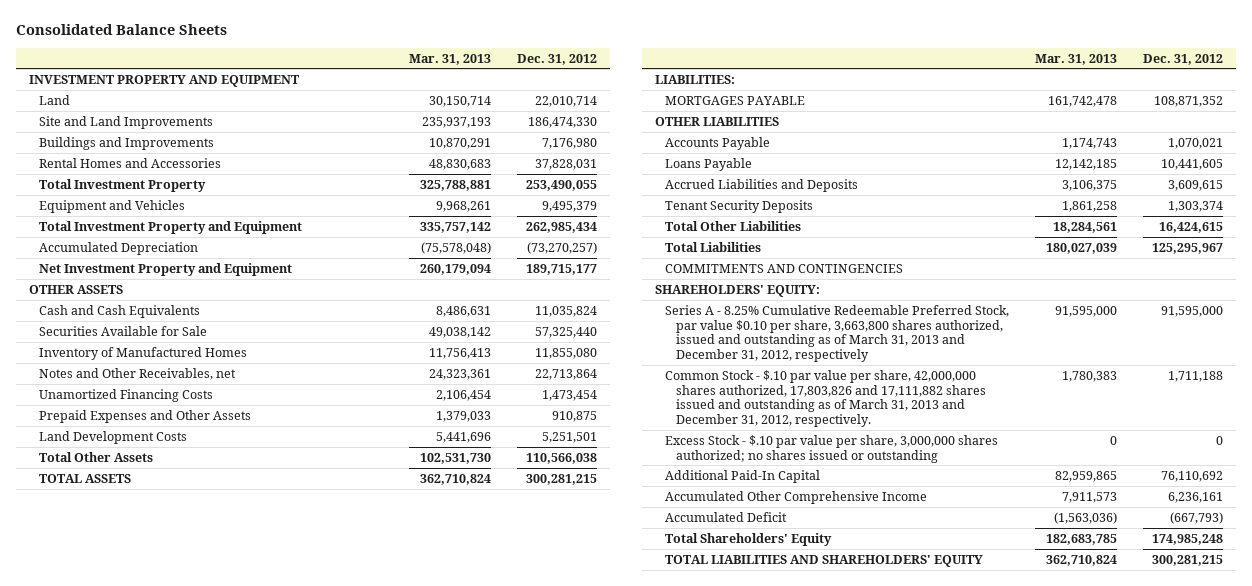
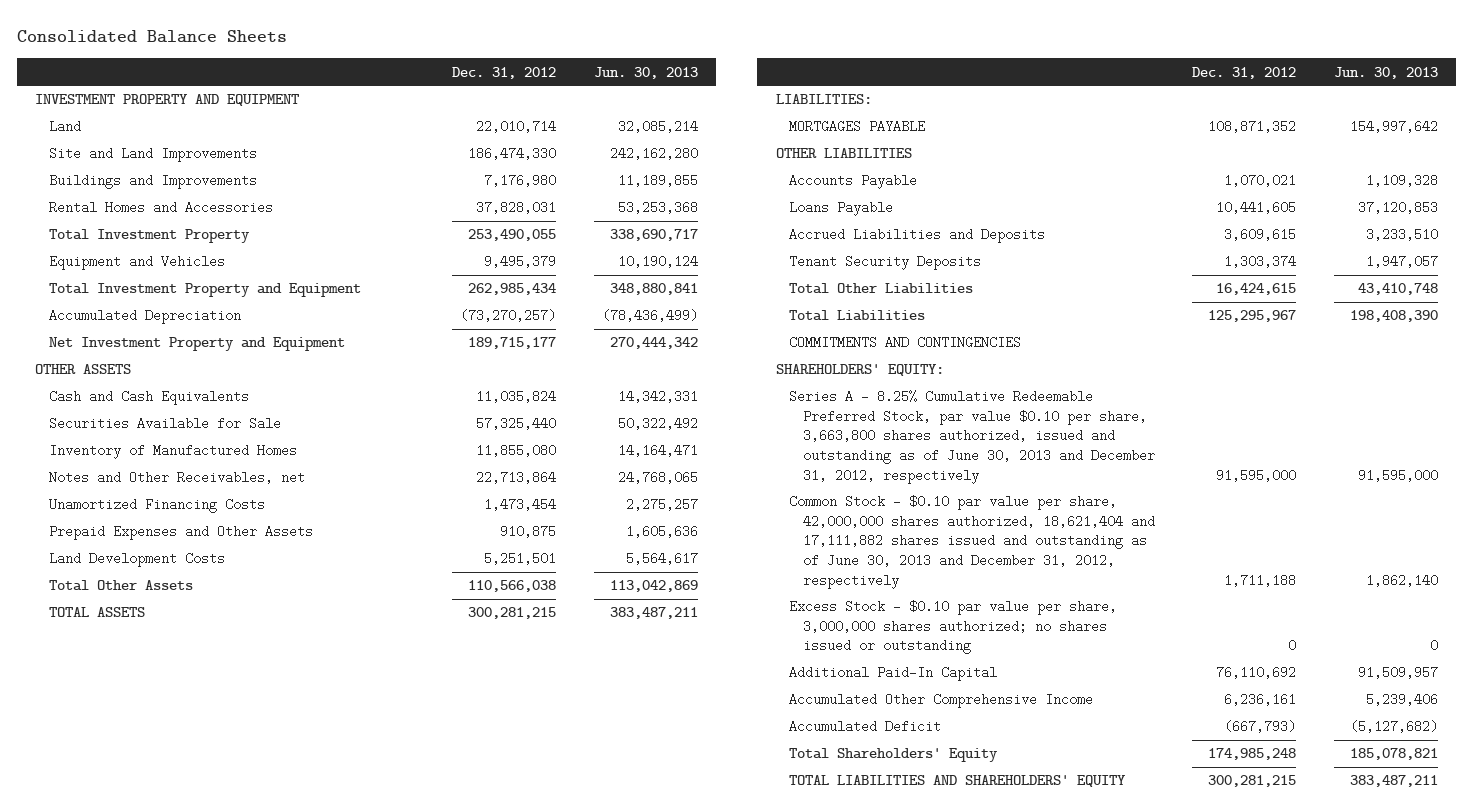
[409,53,492,65] Mar. 31, 2013 -> none
none -> [593,66,698,79] Jun. 30, 2013
[665,304,1010,363] Series A - 8.25% Cumulative Redeemable Preferred Stock, par value $0.10 per share, 3,663,800 shares authorized, issued and outstanding as of March 31, 2013 and December 31, 2012, respectively -> [789,390,1155,484] Series A - 8.25% Cumulative Redeemable Preferred Stock, par value $0.10 per share, 3,663,800 shares authorized, issued and outstanding as of June 30, 2013 and December 31, 2012, respectively
[665,369,986,428] Common Stock - $.10 par value per share, 42,000,000 shares authorized, 17,803,826 and 17,111,882 shares issued and outstanding as of March 31, 2013 and December 31, 2012, respectively. -> [789,495,1155,589] Common Stock - $0.10 par value per share, 42,000,000 shares authorized, 18,621,404 and 17,111,882 shares issued and outstanding as of June 30, 2013 and December 31, 2012, respectively
[665,434,999,463] Excess Stock - $.10 par value per share, 3,000,000 shares authorized; no shares issued or outstanding -> [789,600,1118,655] Excess Stock - $0.10 par value per share, 3,000,000 shares authorized; no shares issued or outstanding

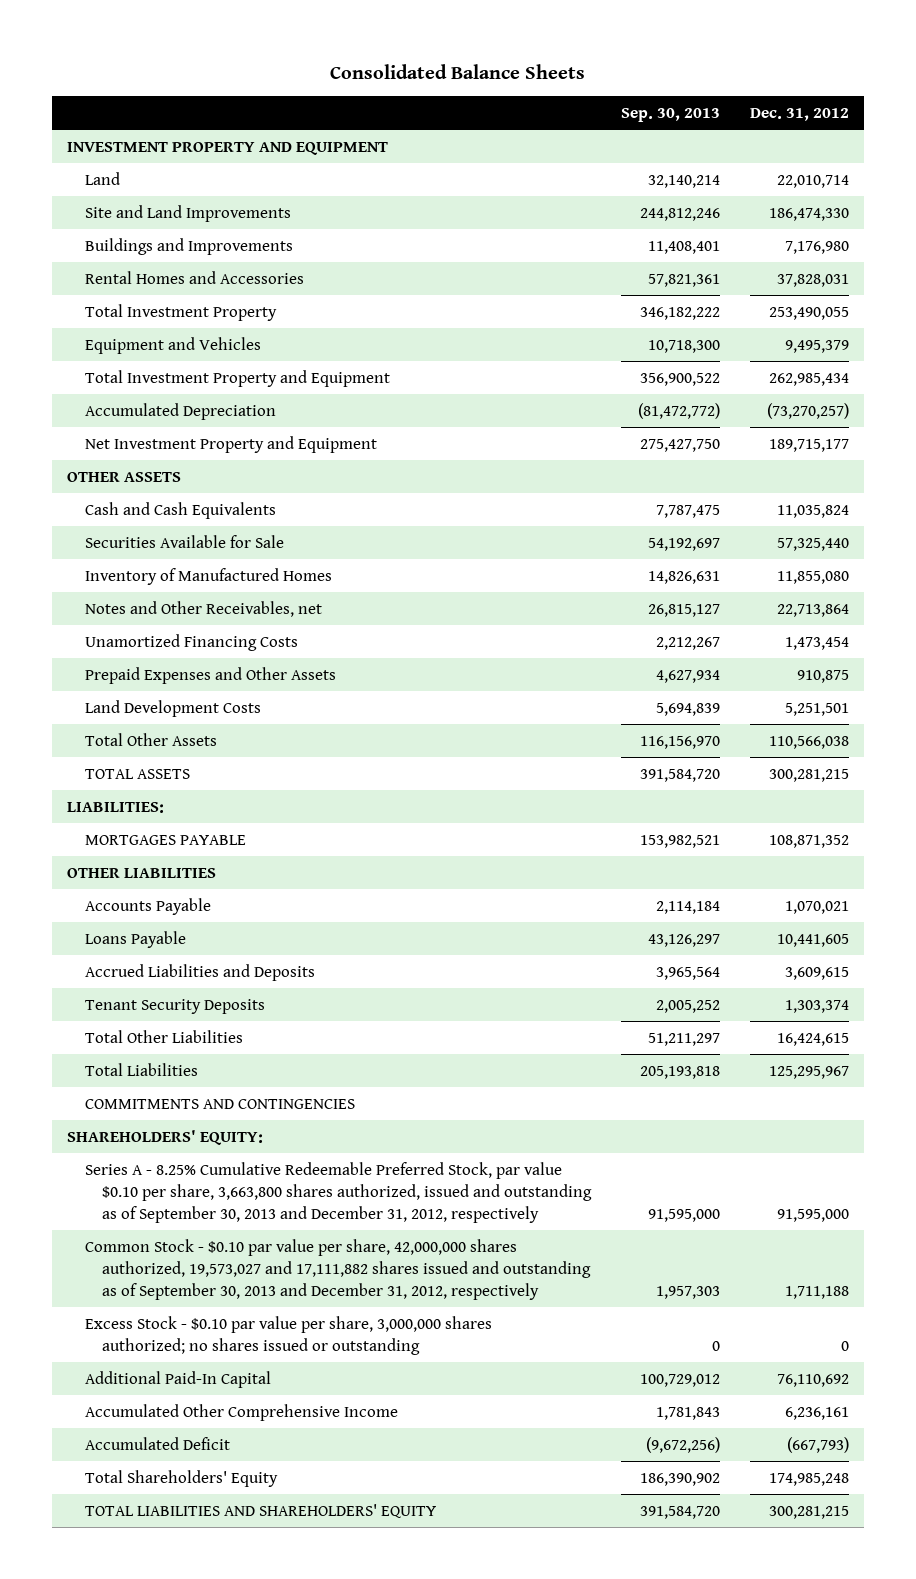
[593,66,698,79] Jun. 30, 2013 -> none
none -> [620,108,720,123] Sep. 30, 2013
[789,390,1155,484] Series A - 8.25% Cumulative Redeemable Preferred Stock, par value $0.10 per share, 3,663,800 shares authorized, issued and outstanding as of June 30, 2013 and December 31, 2012, respectively -> [84,1161,593,1224] Series A - 8.25% Cumulative Redeemable Preferred Stock, par value $0.10 per share, 3,663,800 shares authorized, issued and outstanding as of September 30, 2013 and December 31, 2012, respectively
[789,495,1155,589] Common Stock - $0.10 par value per share, 42,000,000 shares authorized, 18,621,404 and 17,111,882 shares issued and outstanding as of June 30, 2013 and December 31, 2012, respectively -> [84,1238,592,1301] Common Stock - $0.10 par value per share, 42,000,000 shares authorized, 19,573,027 and 17,111,882 shares issued and outstanding as of September 30, 2013 and December 31, 2012, respectively

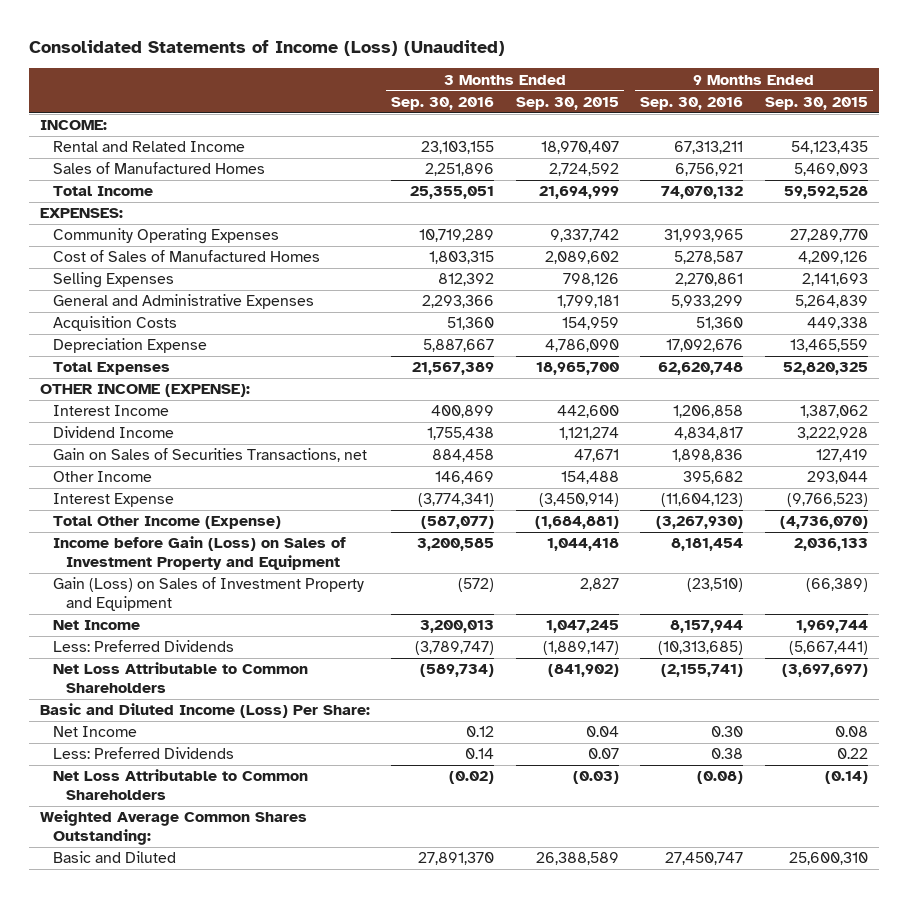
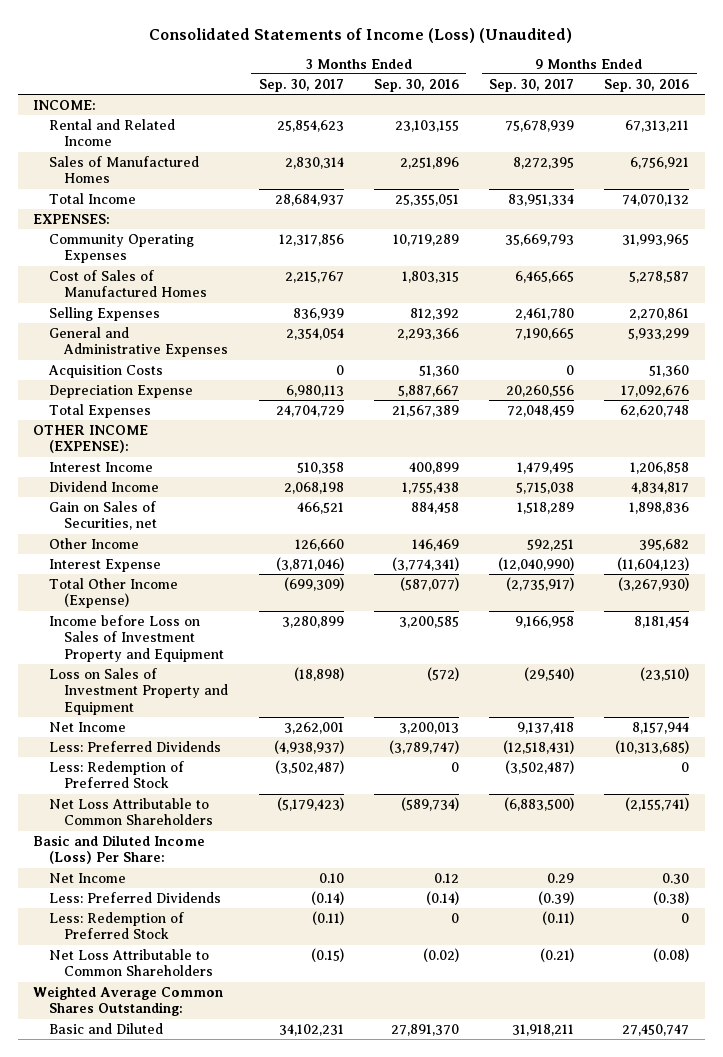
[515,96,619,110] Sep. 30, 2015 -> none
[764,96,868,110] Sep. 30, 2015 -> none
none -> [258,78,344,92] Sep. 30, 2017
none -> [489,78,575,92] Sep. 30, 2017
[52,448,367,463] Gain on Sales of Securities Transactions, net -> [48,500,158,531] Gain on Sales of Securities, net
[52,536,346,570] Income before Gain (Loss) on Sales of Investment Property and Equipment -> [48,614,225,662] Income before Loss on Sales of Investment Property and Equipment
[52,577,364,611] Gain (Loss) on Sales of Investment Property and Equipment -> [48,667,229,715] Loss on Sales of Investment Property and Equipment
none -> [48,760,184,789] Less: Redemption of Preferred Stock
[465,748,495,760] 0.14 -> [425,890,459,905] (0.14)
[711,748,744,760] 0.38 -> [653,890,690,905] (0.38)
none -> [48,911,184,940] Less: Redemption of Preferred Stock

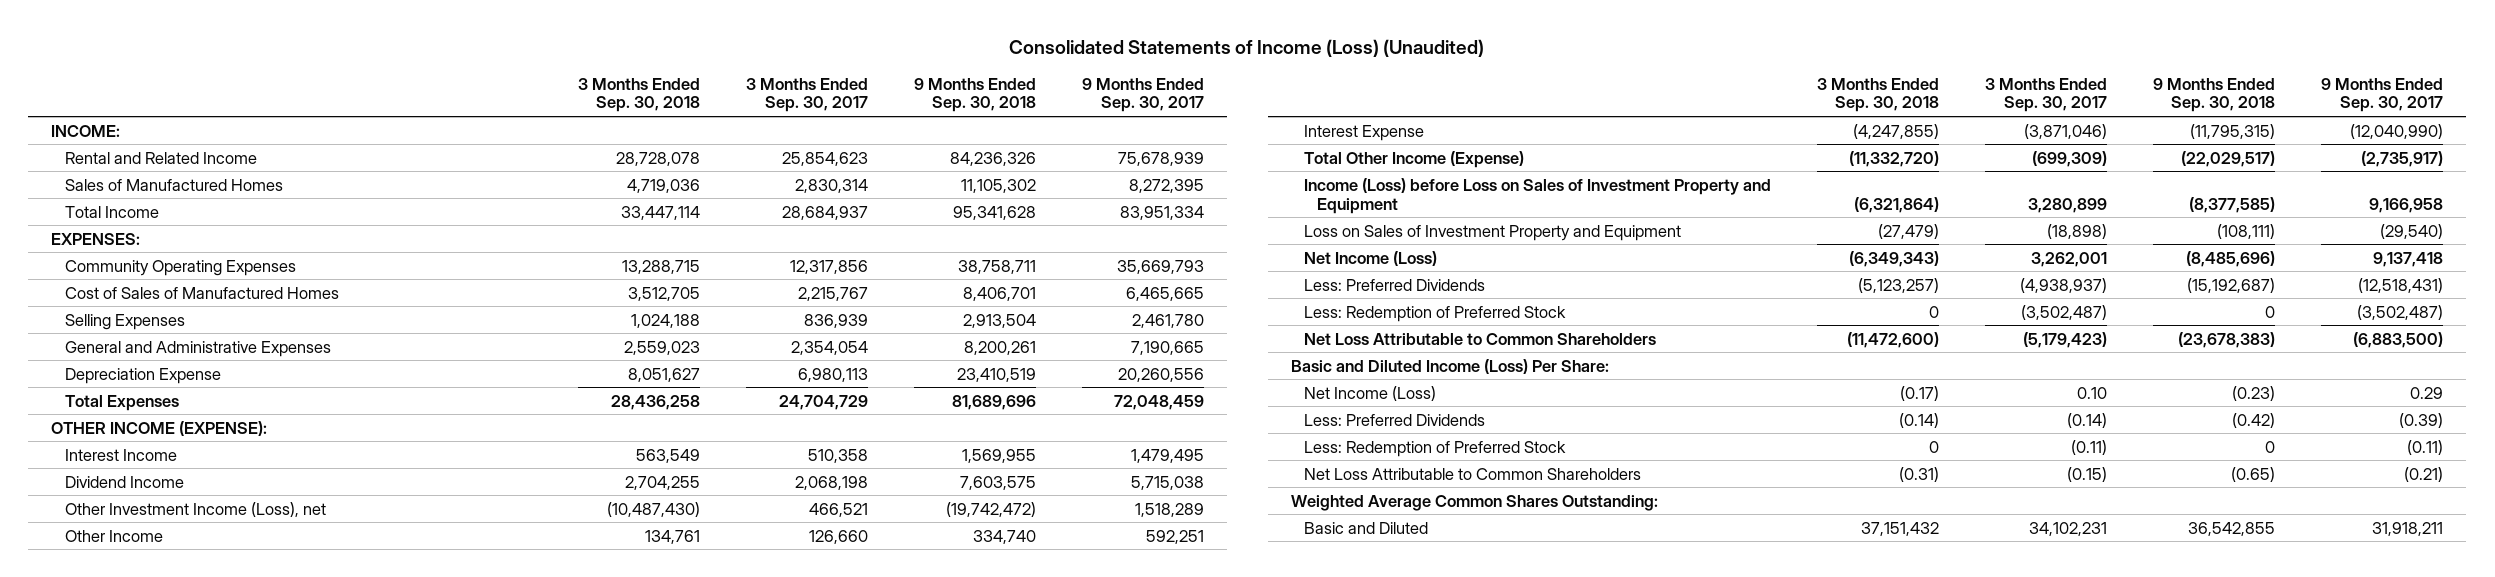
[373,78,459,92] Sep. 30, 2016 -> none
[604,78,690,92] Sep. 30, 2016 -> none
none -> [577,77,700,113] 3 Months Ended Sep. 30, 2018
none -> [913,77,1036,113] 9 Months Ended Sep. 30, 2018
[47,364,163,378] Acquisition Costs -> none
[48,500,158,531] Gain on Sales of Securities, net -> [64,501,326,517] Other Investment Income (Loss), net
[48,614,225,662] Income before Loss on Sales of Investment Property and Equipment -> [1304,177,1772,214] Income (Loss) before Loss on Sales of Investment Property and Equipment
[48,721,126,732] Net Income -> [1304,250,1438,266] Net Income (Loss)
[48,872,126,883] Net Income -> [1304,385,1437,401] Net Income (Loss)

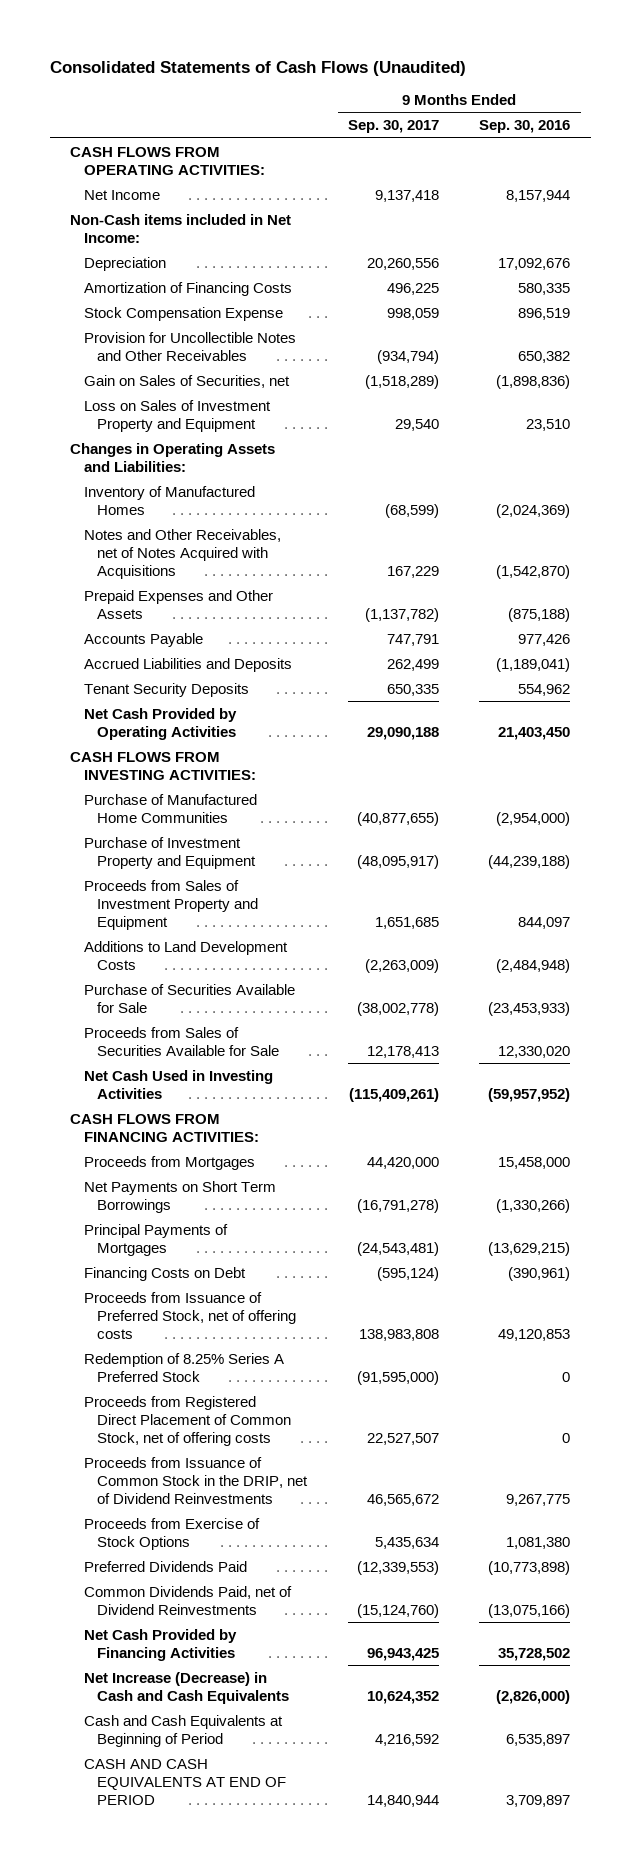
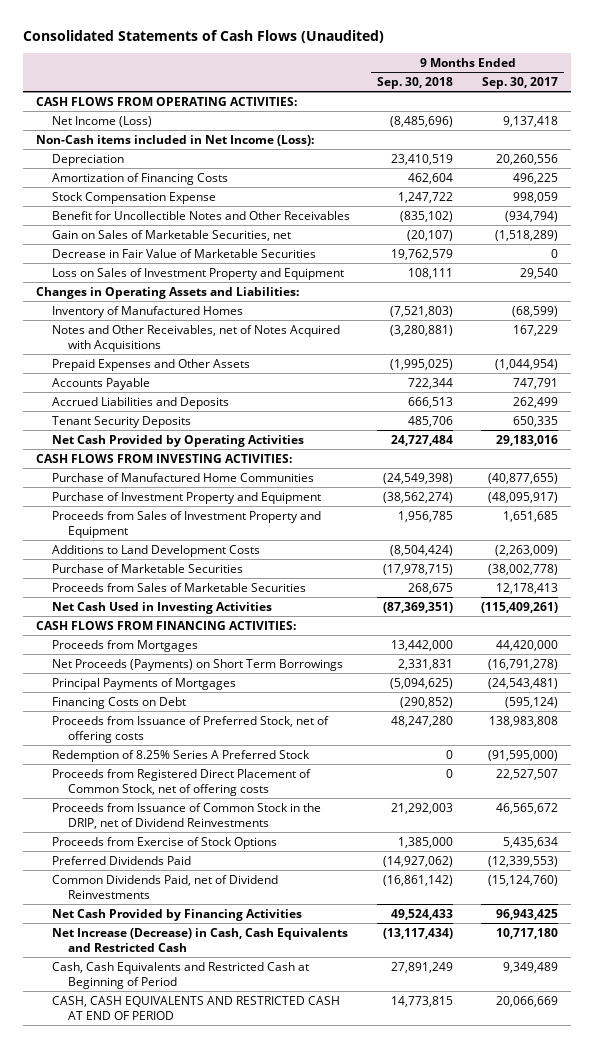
[479,120,571,134] Sep. 30, 2016 -> none
none -> [377,77,454,90] Sep. 30, 2018
[83,189,160,200] Net Income -> [52,115,153,127] Net Income (Loss)
[69,213,291,243] Non-Cash items included in Net Income: -> [36,134,315,146] Non-Cash items included in Net Income (Loss):
[83,331,296,361] Provision for Uncollectible Notes and Other Receivables -> [52,210,351,220] Benefit for Uncollectible Notes and Other Receivables
[83,374,290,388] Gain on Sales of Securities, net -> [52,229,292,241] Gain on Sales of Marketable Securities, net
none -> [52,248,317,258] Decrease in Fair Value of Marketable Securities
[364,607,439,622] (1,137,782) -> [494,358,558,370] (1,044,954)
[366,726,439,740] 29,090,188 -> [495,434,558,446] 29,183,016
[83,983,295,1013] Purchase of Securities Available for Sale -> [52,563,244,573] Purchase of Marketable Securities
[83,1026,280,1056] Proceeds from Sales of Securities Available for Sale -> [52,582,307,592] Proceeds from Sales of Marketable Securities
[83,1180,276,1213] Net Payments on Short Term Borrowings -> [52,658,344,671] Net Proceeds (Payments) on Short Term Borrowings
[83,1671,290,1704] Net Increase (Decrease) in Cash and Cash Equivalents -> [52,927,349,952] Net Increase (Decrease) in Cash, Cash Equivalents and Restricted Cash
[366,1690,439,1704] 10,624,352 -> [495,927,558,939] 10,717,180
[83,1714,283,1747] Cash and Cash Equivalents at Beginning of Period -> [52,961,310,989] Cash, Cash Equivalents and Restricted Cash at Beginning of Period
[374,1733,439,1746] 4,216,592 -> [502,961,558,973] 9,349,489
[83,1758,287,1805] CASH AND CASH EQUIVALENTS AT END OF PERIOD -> [52,995,341,1020] CASH, CASH EQUIVALENTS AND RESTRICTED CASH AT END OF PERIOD
[366,1794,439,1807] 14,840,944 -> [495,995,558,1007] 20,066,669

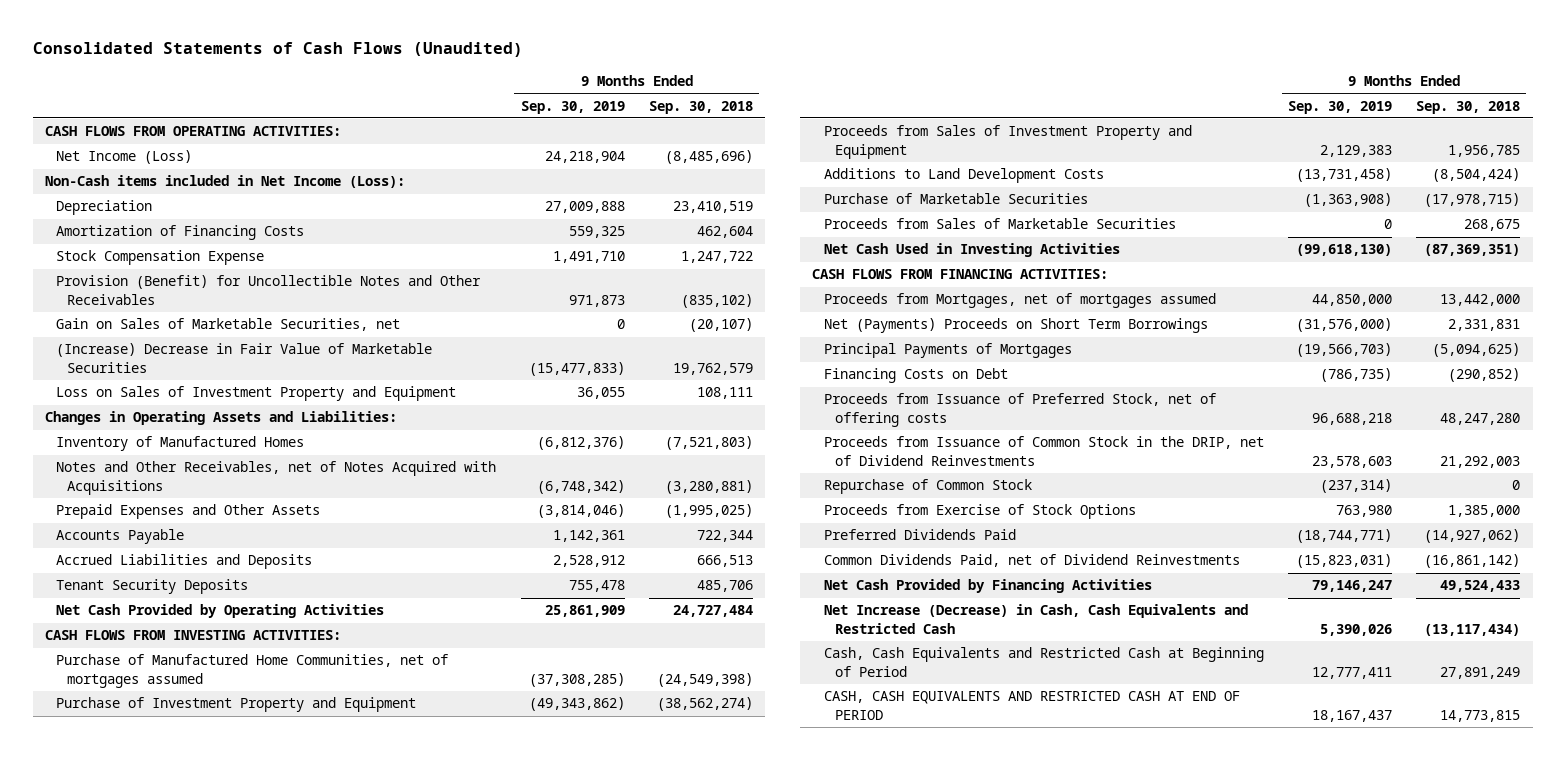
[481,77,558,90] Sep. 30, 2017 -> none
none -> [520,100,625,114] Sep. 30, 2019
[52,210,351,220] Benefit for Uncollectible Notes and Other Receivables -> [56,275,482,305] Provision (Benefit) for Uncollectible Notes and Other Receivables
[52,248,317,258] Decrease in Fair Value of Marketable Securities -> [56,343,433,373] (Increase) Decrease in Fair Value of Marketable Securities
[52,472,315,482] Purchase of Manufactured Home Communities -> [56,654,449,688] Purchase of Manufactured Home Communities, net of mortgages assumed
[52,639,199,652] Proceeds from Mortgages -> [823,293,1216,309] Proceeds from Mortgages, net of mortgages assumed
[52,658,344,671] Net Proceeds (Payments) on Short Term Borrowings -> [823,318,1208,334] Net (Payments) Proceeds on Short Term Borrowings
[52,749,311,762] Redemption of 8.25% Series A Preferred Stock -> none
[52,768,312,796] Proceeds from Registered Direct Placement of Common Stock, net of offering costs -> none
none -> [823,479,1032,495] Repurchase of Common Stock

